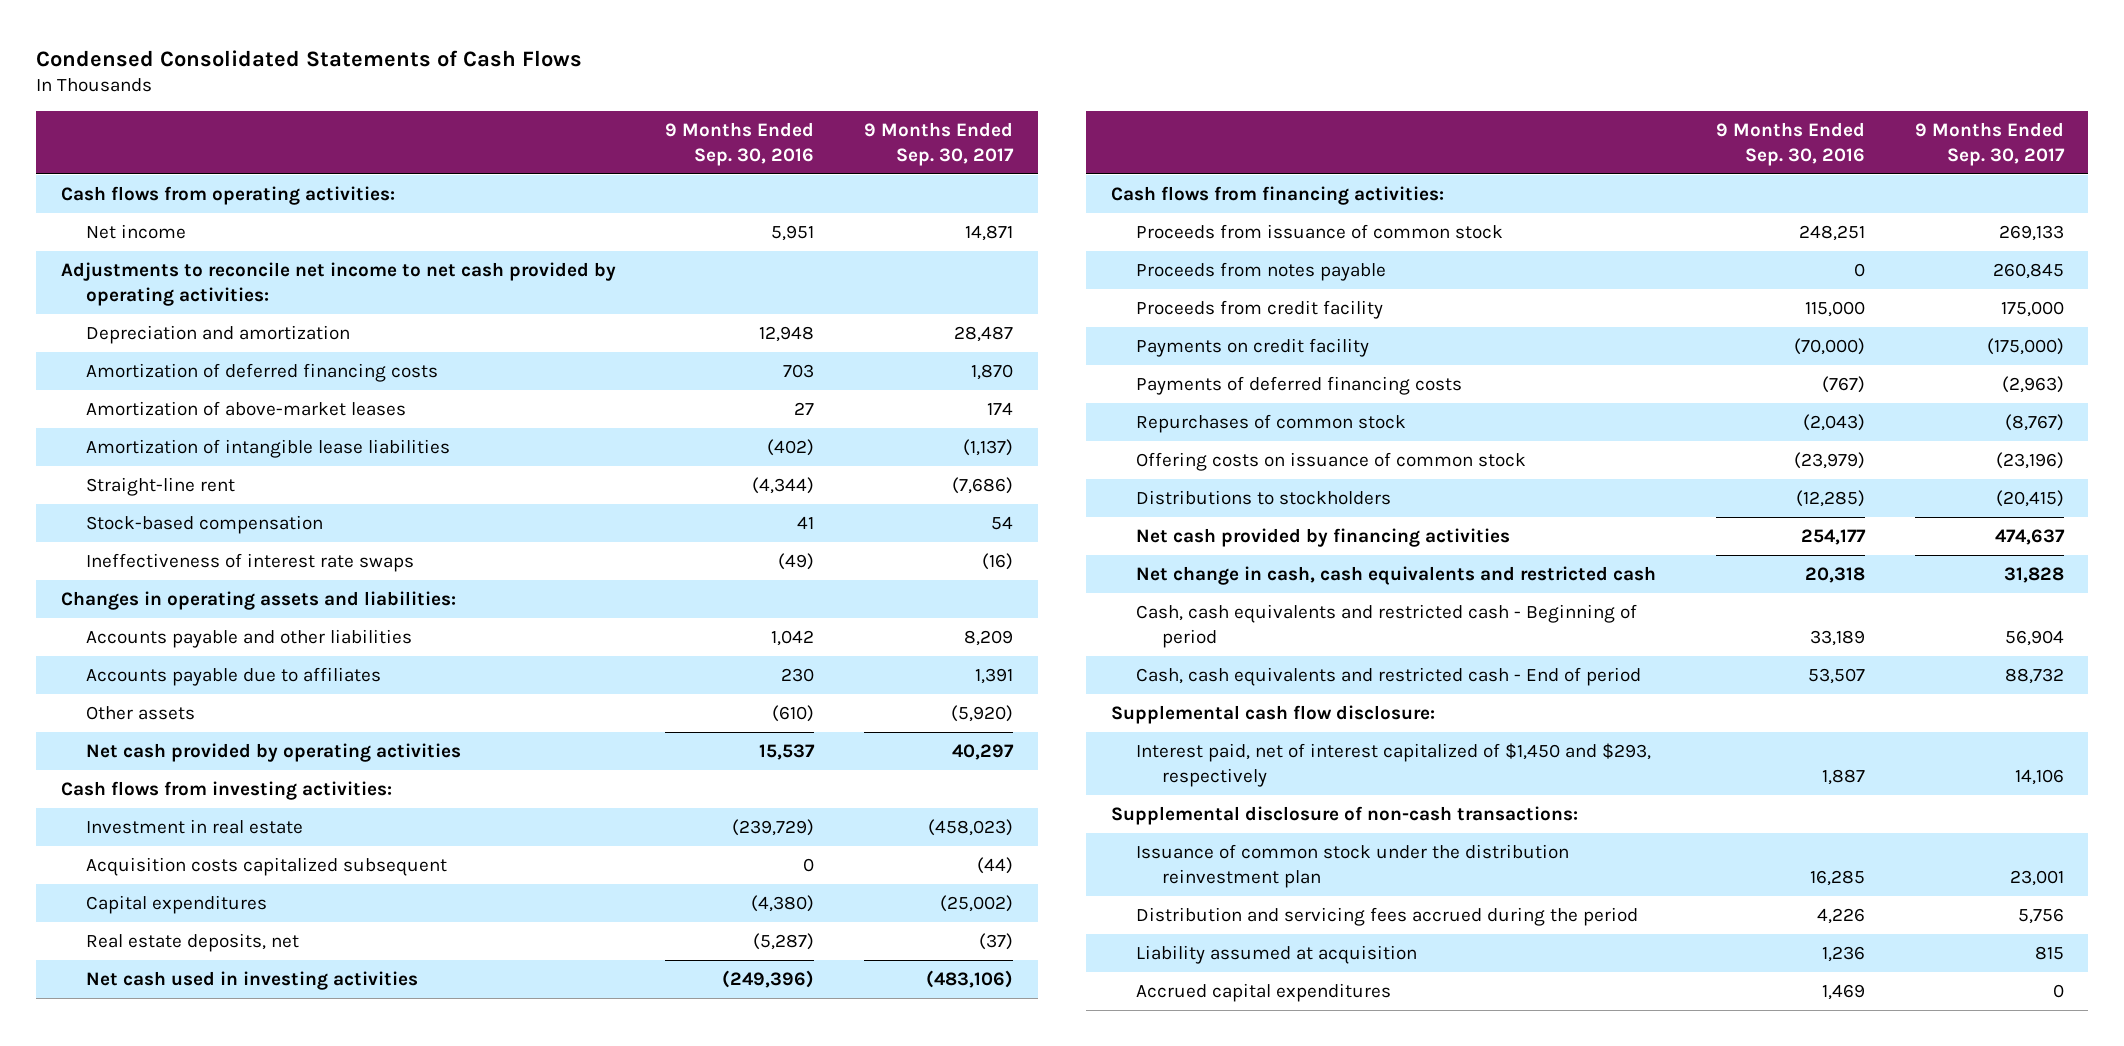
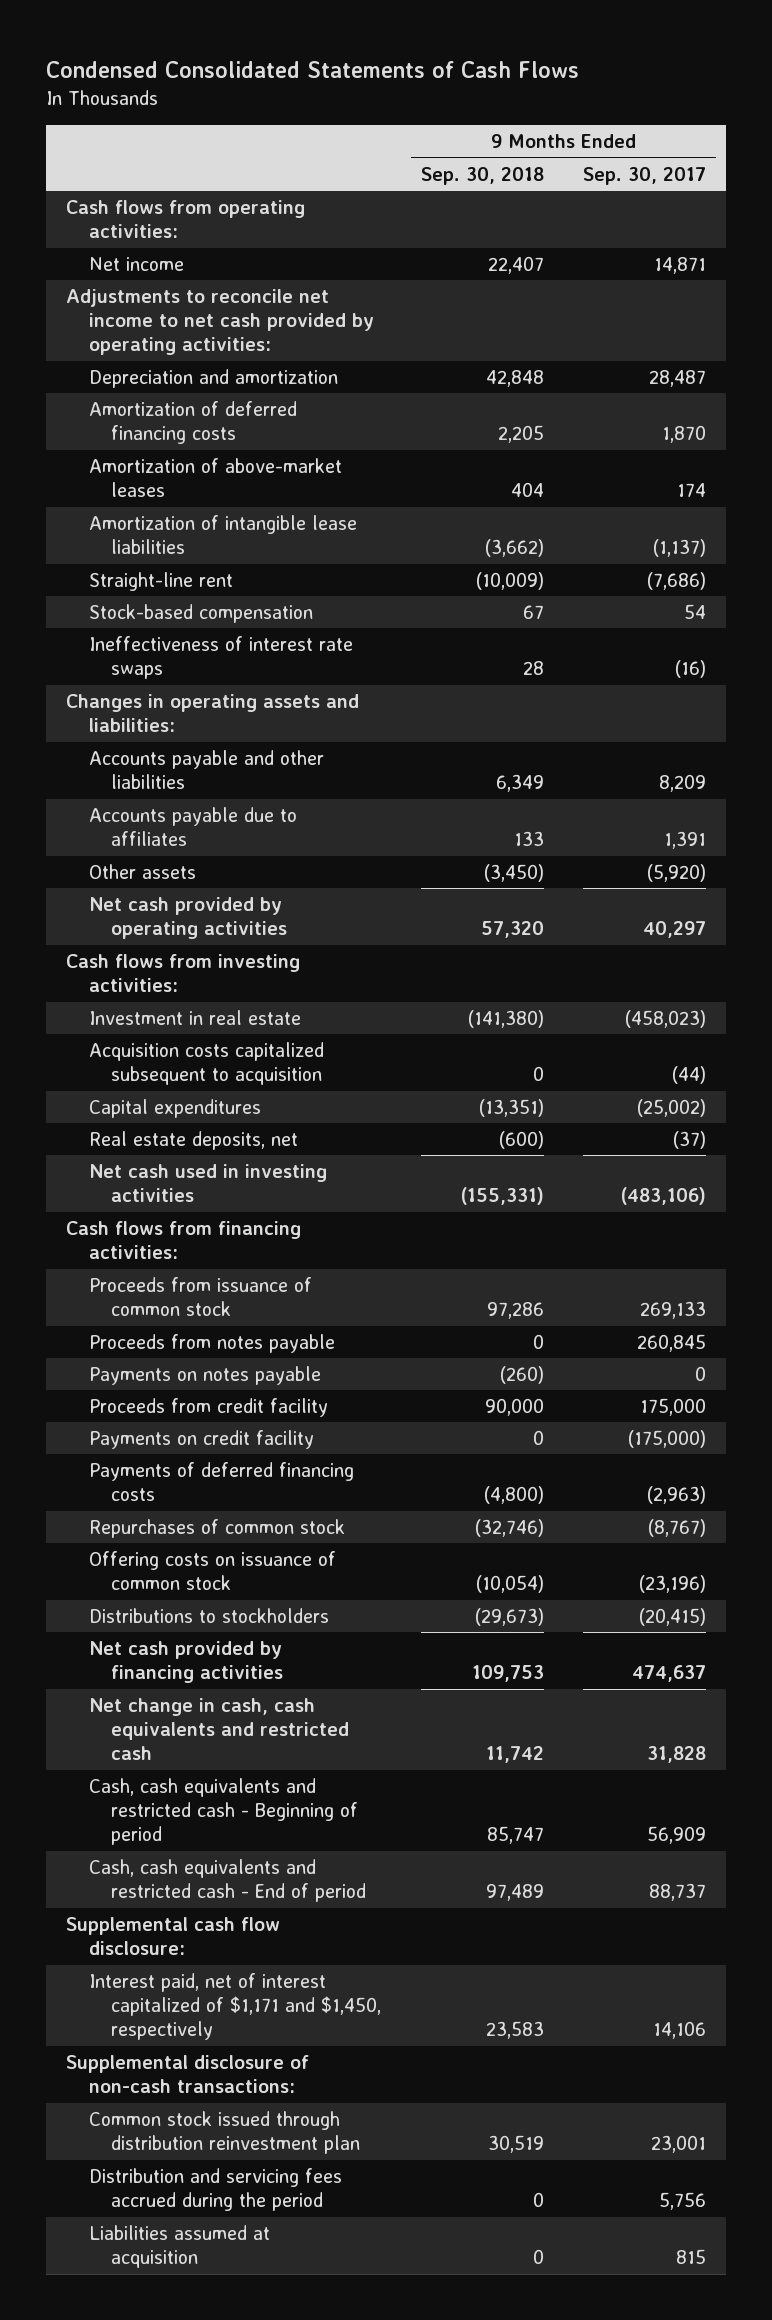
[665,121,815,166] 9 Months Ended Sep. 30, 2016 -> none
none -> [420,166,544,185] Sep. 30, 2018
[85,857,447,877] Acquisition costs capitalized subsequent -> [88,1042,324,1086] Acquisition costs capitalized subsequent to acquisition
none -> [88,1366,321,1386] Payments on notes payable
[2004,630,2064,647] 56,904 -> [647,1826,707,1845] 56,909
[2004,668,2064,685] 88,732 -> [649,1883,707,1902] 88,737
[1136,743,1652,788] Interest paid, net of interest capitalized of $1,450 and $293, respectively -> [88,1973,382,2041] Interest paid, net of interest capitalized of $1,171 and $1,450, respectively
[1136,844,1570,889] Issuance of common stock under the distribution reinvestment plan -> [88,2111,361,2155] Common stock issued through distribution reinvestment plan
[1136,983,1392,1003] Accrued capital expenditures -> none
[1136,945,1418,965] Liability assumed at acquisition -> [88,2225,270,2269] Liabilities assumed at acquisition

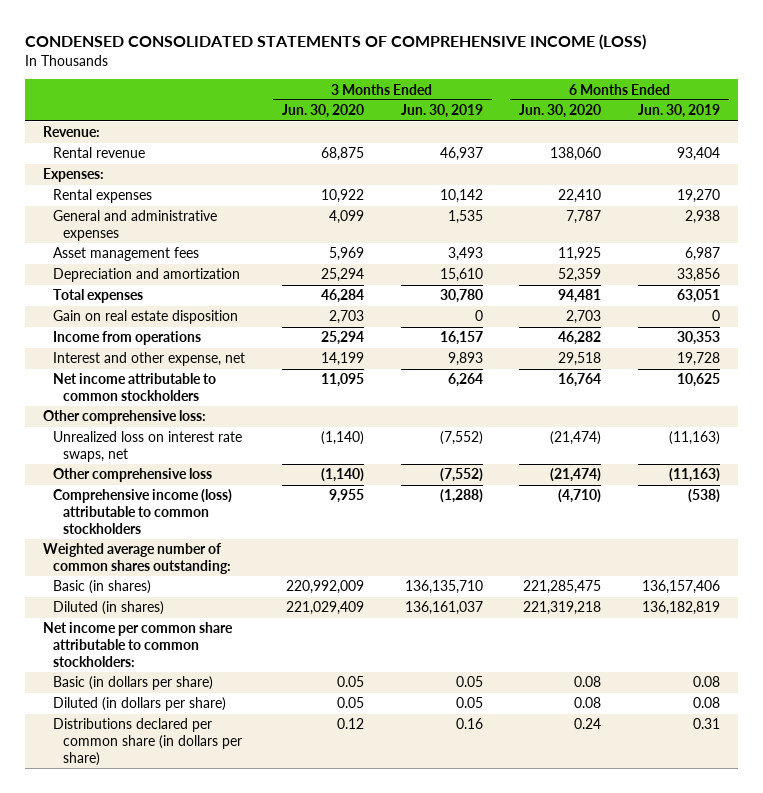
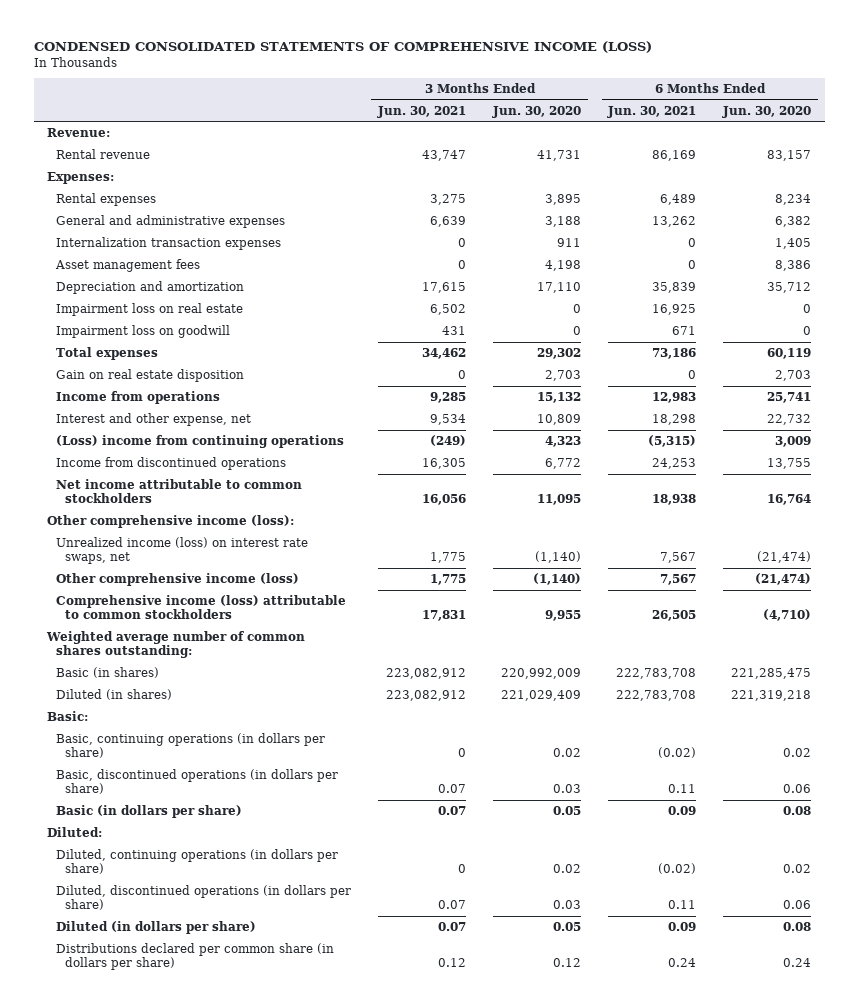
[400,104,483,119] Jun. 30, 2019 -> none
[638,104,721,119] Jun. 30, 2019 -> none
none -> [377,105,467,118] Jun. 30, 2021
none -> [607,105,697,118] Jun. 30, 2021
[321,147,365,162] 68,875 -> [537,149,582,161] 41,731
[550,147,602,162] 138,060 -> [767,149,812,161] 83,157
[321,189,365,204] 10,922 -> [545,193,582,205] 3,895
[558,189,602,204] 22,410 -> [775,193,812,205] 8,234
[329,210,365,225] 4,099 -> [545,215,582,227] 3,188
[566,210,602,225] 7,787 -> [775,215,812,227] 6,382
none -> [56,236,282,250] Internalization transaction expenses
[329,247,365,262] 5,969 -> [545,259,582,271] 4,198
[558,247,602,262] 11,925 -> [775,259,812,271] 8,386
[321,268,365,283] 25,294 -> [537,281,582,293] 17,110
[558,268,602,283] 52,359 -> [767,281,812,293] 35,712
none -> [56,302,244,316] Impairment loss on real estate
none -> [56,324,231,338] Impairment loss on goodwill
[321,289,365,304] 46,284 -> [537,347,582,359] 29,302
[558,289,602,304] 94,481 -> [767,347,812,359] 60,119
[321,331,365,346] 25,294 -> [537,391,582,403] 15,132
[558,331,602,346] 46,282 -> [767,391,812,403] 25,741
[321,352,365,367] 14,199 -> [537,413,582,425] 10,809
[558,352,602,367] 29,518 -> [767,413,812,425] 22,732
none -> [56,434,345,448] (Loss) income from continuing operations
none -> [56,456,287,470] Income from discontinued operations
[43,410,207,425] Other comprehensive loss: -> [47,514,295,528] Other comprehensive income (loss):
[53,431,243,463] Unrealized loss on interest rate swaps, net -> [56,536,309,565] Unrealized income (loss) on interest rate swaps, net
[53,468,213,483] Other comprehensive loss -> [56,572,300,586] Other comprehensive income (loss)
[43,622,234,668] Net income per common share attributable to common stockholders: -> none
none -> [47,710,89,721] Basic:
none -> [56,732,326,759] Basic, continuing operations (in dollars per share)
none -> [56,768,339,795] Basic, discontinued operations (in dollars per share)
none -> [47,826,103,837] Diluted:
none -> [56,848,339,875] Diluted, continuing operations (in dollars per share)
none -> [56,884,352,911] Diluted, discontinued operations (in dollars per share)

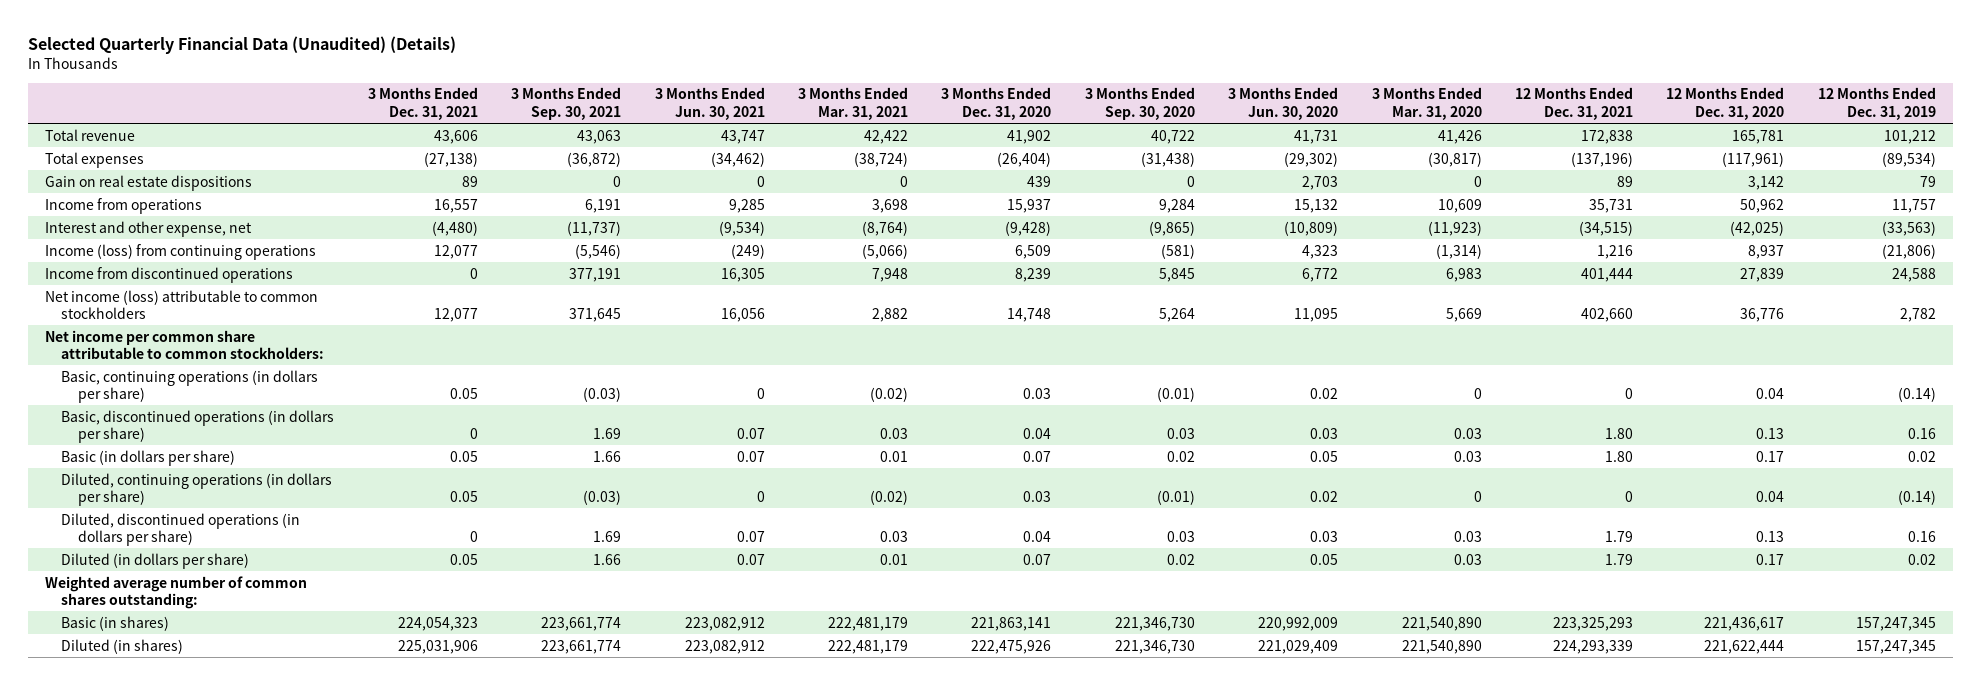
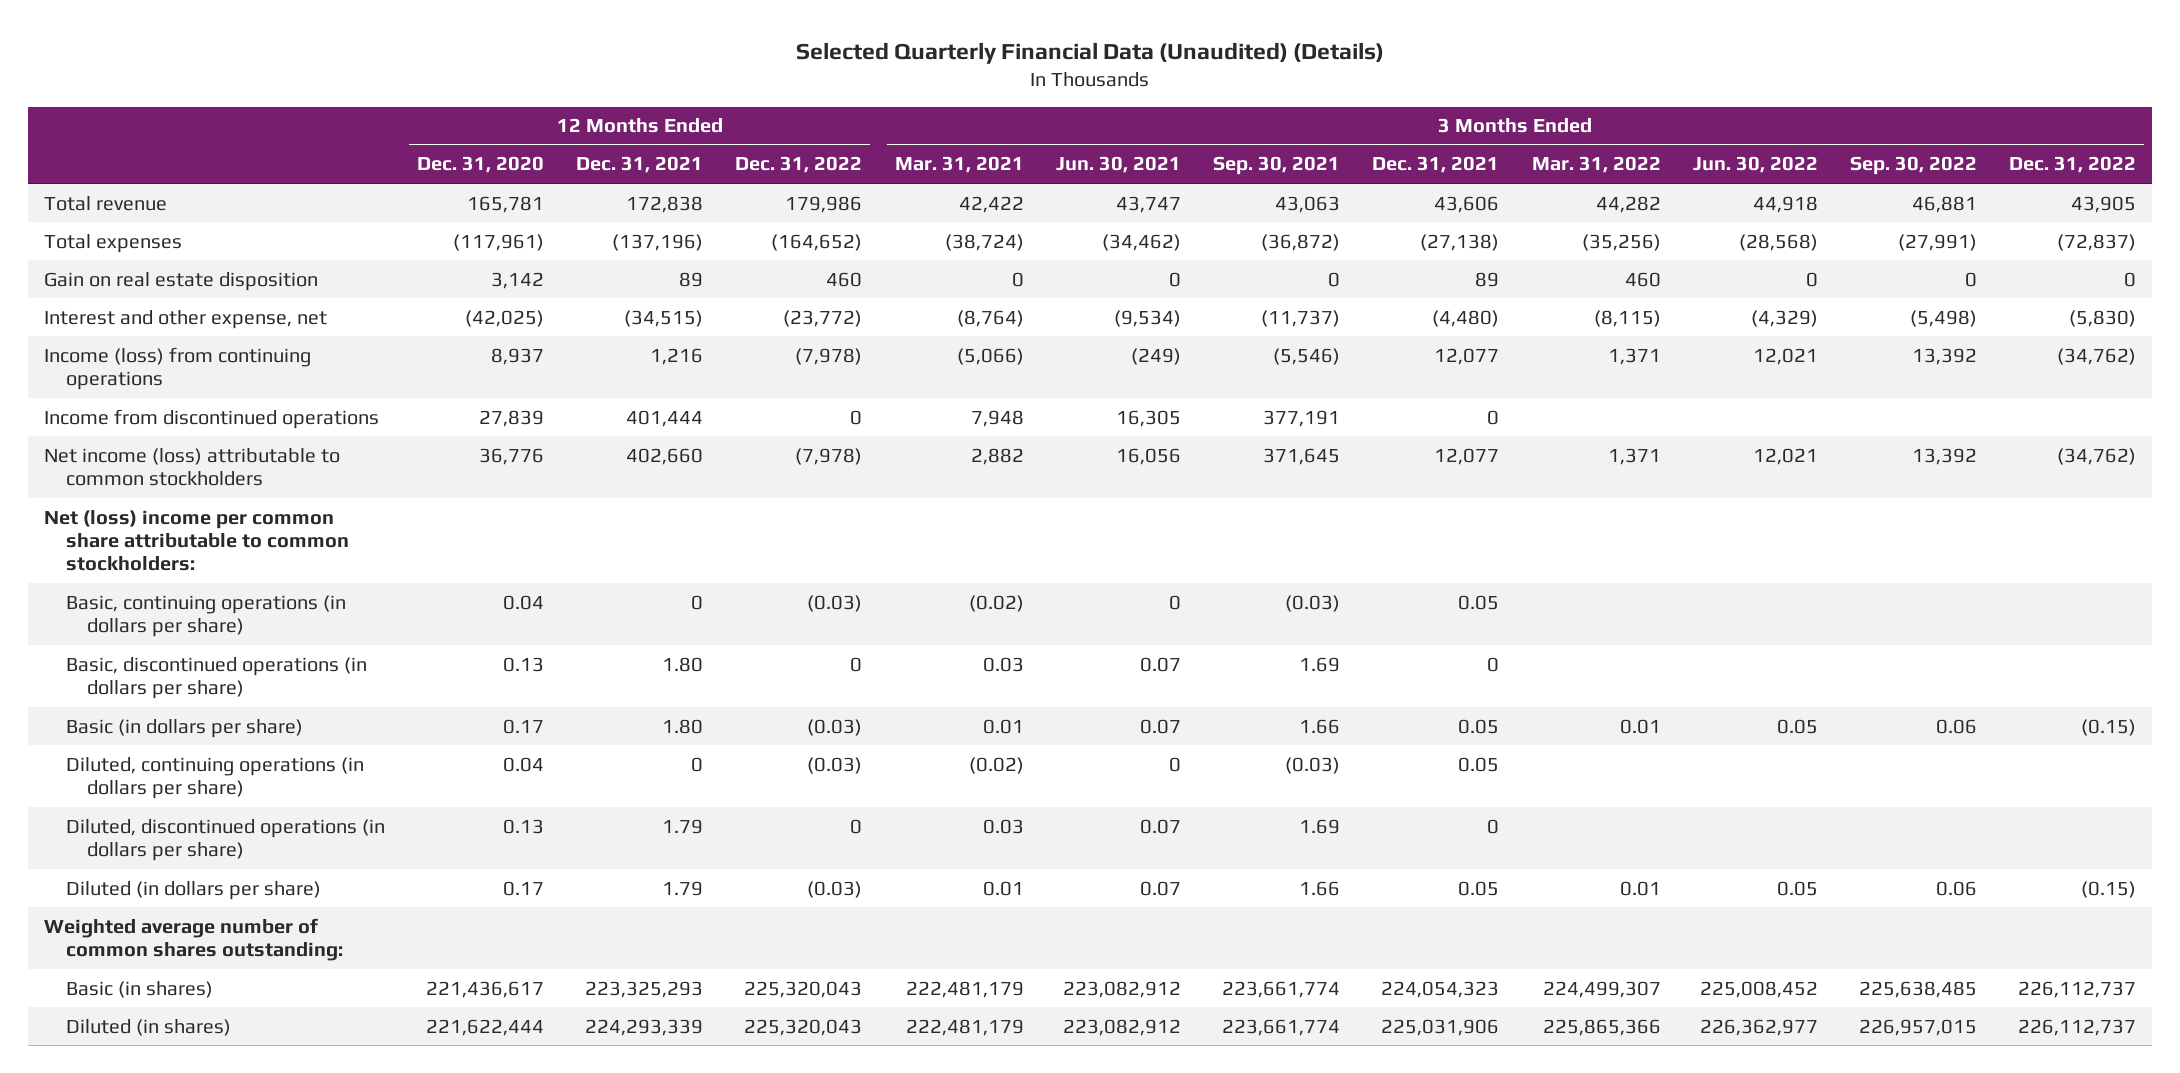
[941,87,1052,121] 3 Months Ended Dec. 31, 2020 -> none
[1084,87,1195,121] 3 Months Ended Sep. 30, 2020 -> none
[1228,87,1339,121] 3 Months Ended Jun. 30, 2020 -> none
[1371,87,1482,121] 3 Months Ended Mar. 31, 2020 -> none
[1817,87,1936,121] 12 Months Ended Dec. 31, 2019 -> none
none -> [735,156,863,174] Dec. 31, 2022
none -> [1531,156,1661,174] Mar. 31, 2022
none -> [1692,156,1818,174] Jun. 30, 2022
none -> [1850,156,1978,176] Sep. 30, 2022
none -> [2009,156,2137,174] Dec. 31, 2022
[44,197,202,214] Income from operations -> none
[44,174,252,191] Gain on real estate dispositions -> [44,271,319,291] Gain on real estate disposition
[44,329,325,360] Net income per common share attributable to common stockholders: -> [44,509,349,572] Net (loss) income per common share attributable to common stockholders:

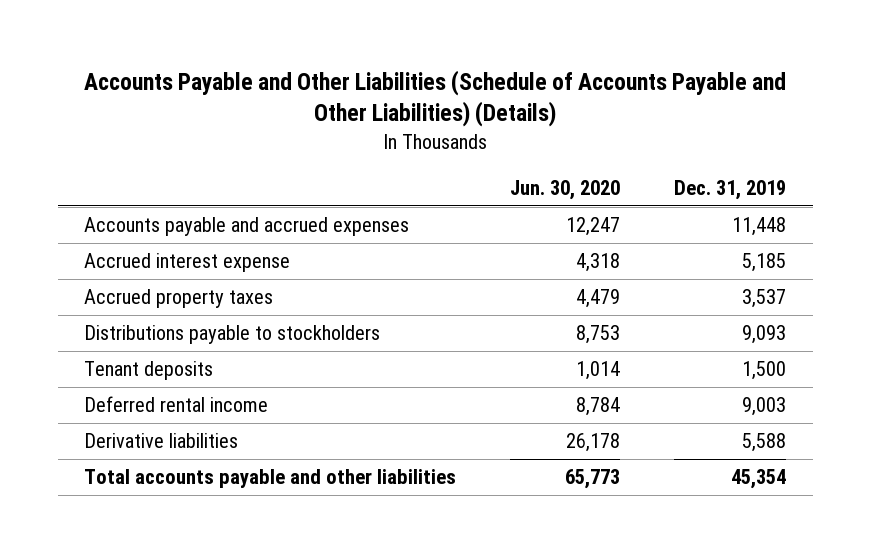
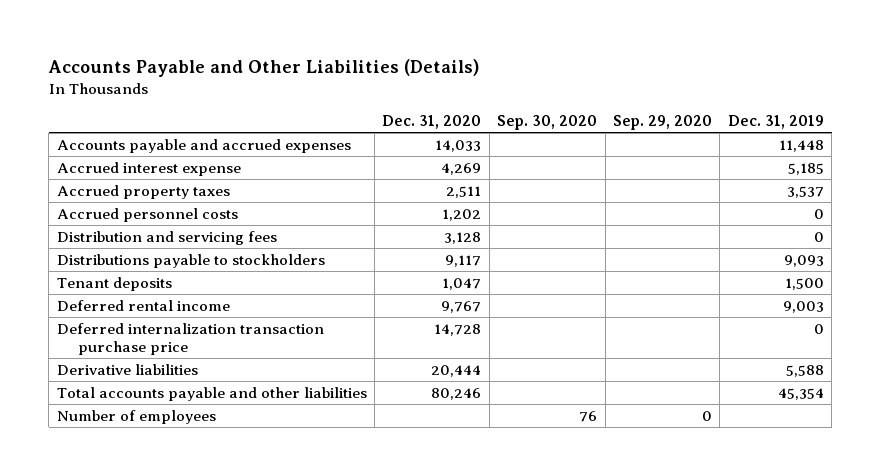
[84,69,787,128] Accounts Payable and Other Liabilities (Schedule of Accounts Payable and Other Liabilities) (Details) -> [47,58,479,77] Accounts Payable and Other Liabilities (Details)
[510,180,621,201] Jun. 30, 2020 -> none
none -> [382,114,482,129] Dec. 31, 2020
none -> [497,114,598,130] Sep. 30, 2020
none -> [612,114,712,130] Sep. 29, 2020
none -> [56,207,238,222] Accrued personnel costs
none -> [56,230,277,245] Distribution and servicing fees
none -> [56,322,324,355] Deferred internalization transaction purchase price
none -> [56,409,216,424] Number of employees

